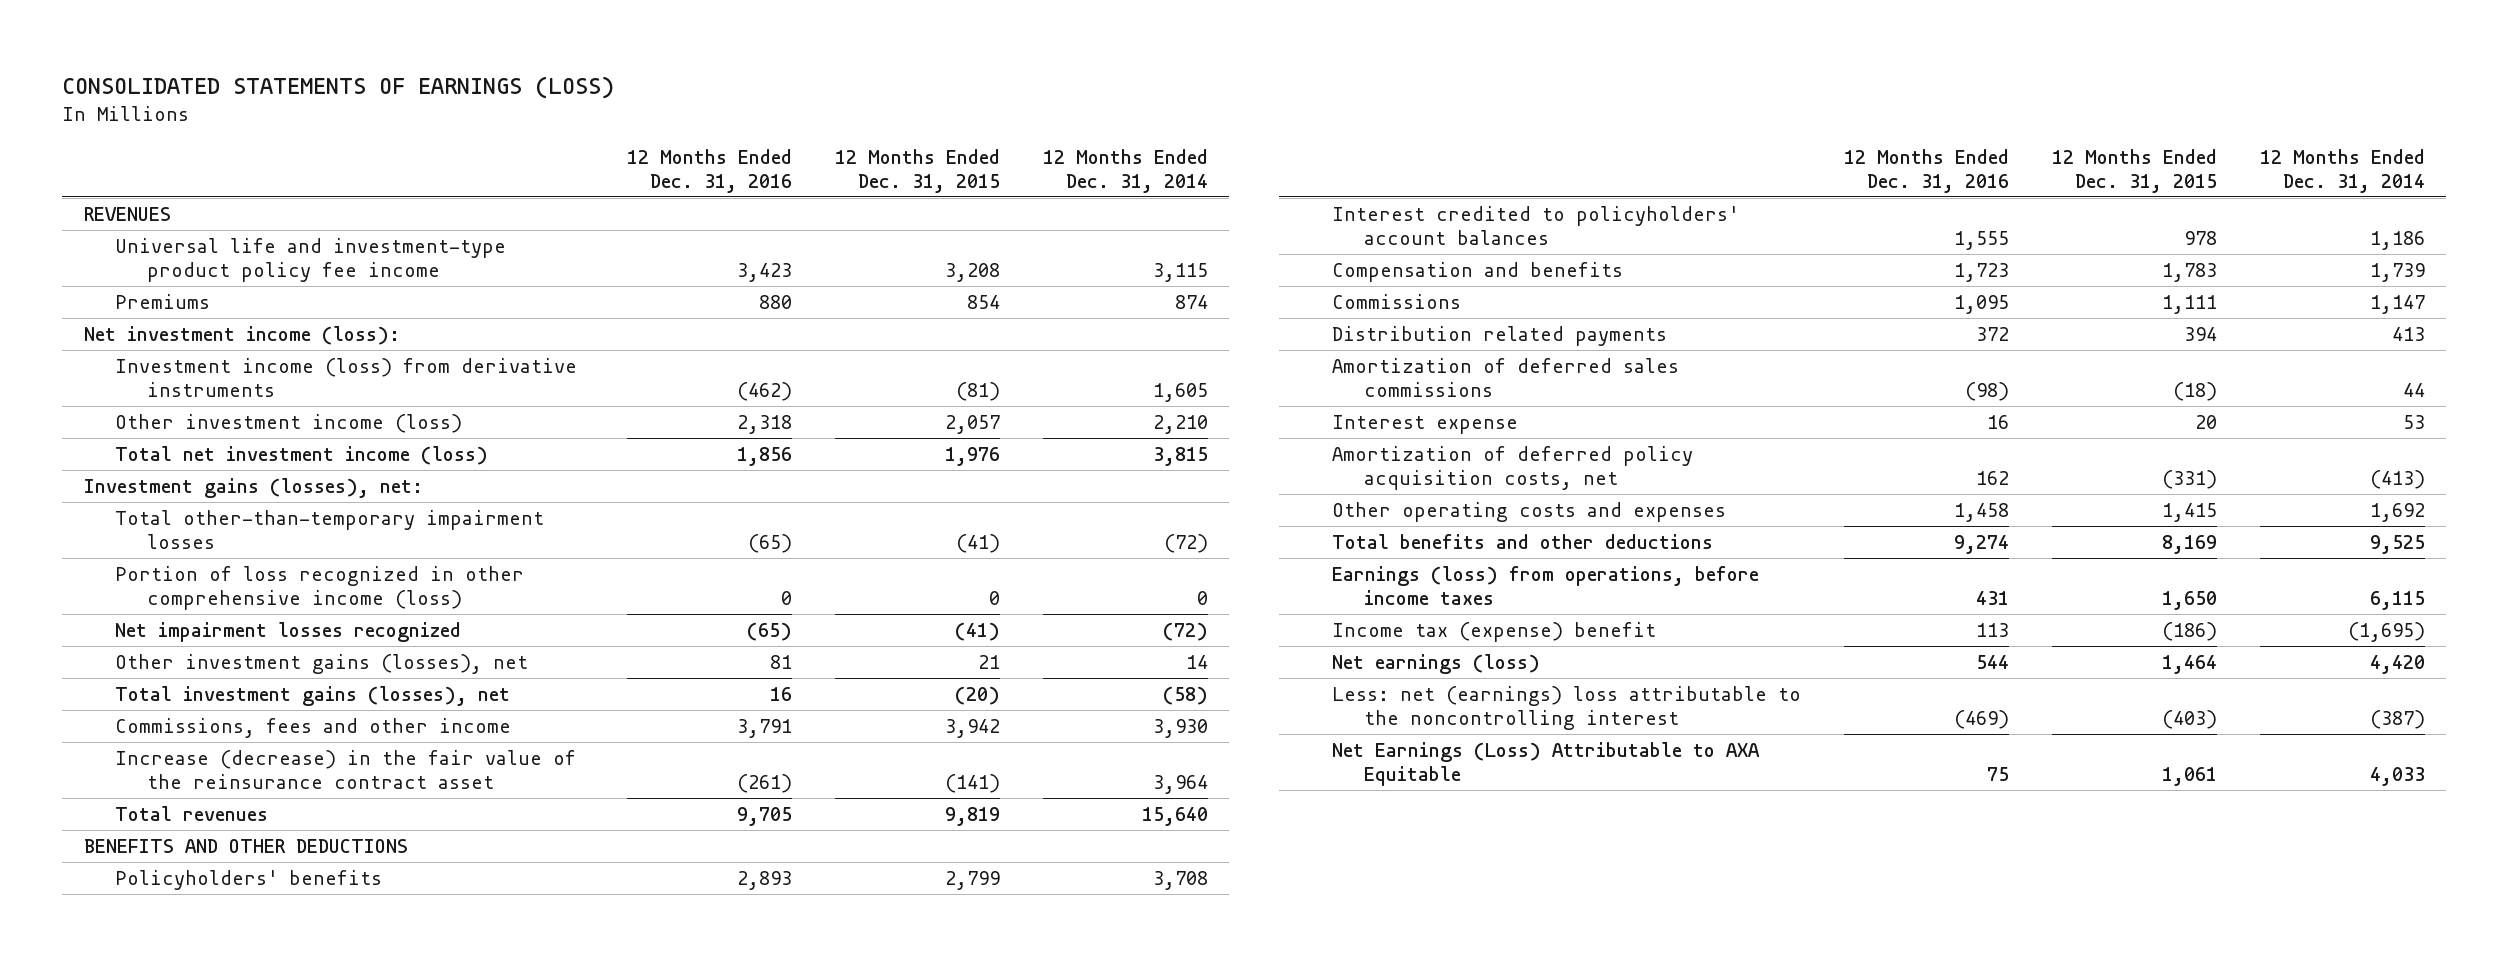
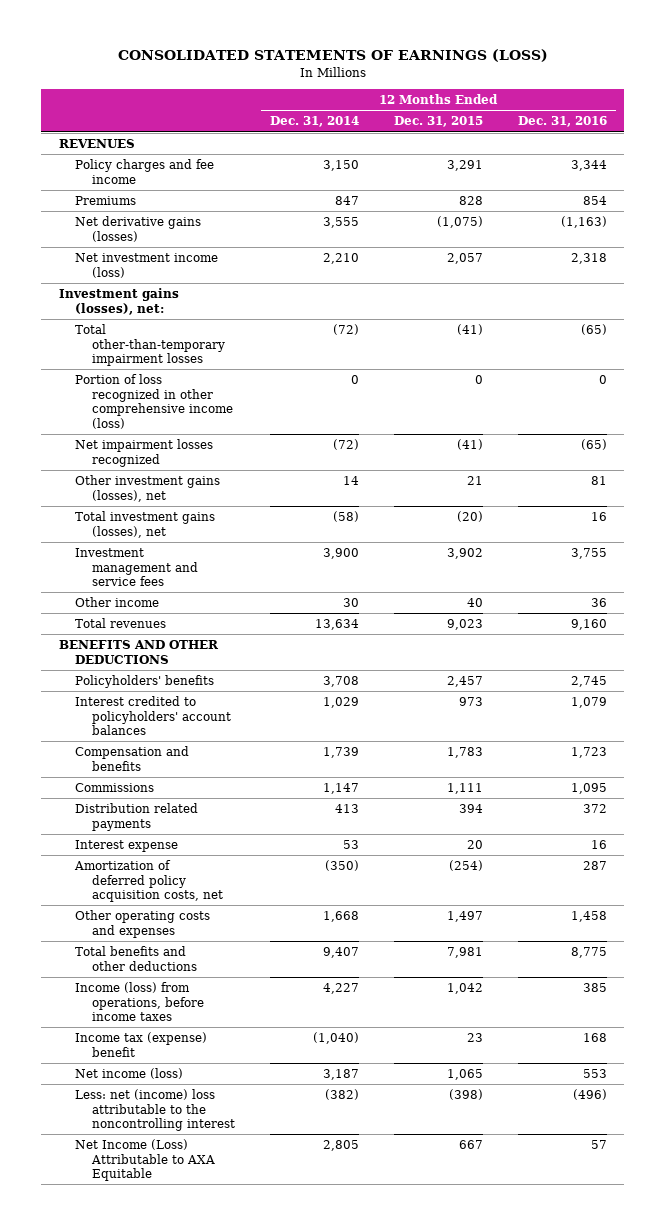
[83,325,400,345] Net investment income (loss): -> none
[115,445,489,465] Total net investment income (loss) -> none
[115,237,507,282] Universal life and investment-type product policy fee income -> [75,159,215,184] Policy charges and fee income
[737,262,793,282] 3,423 -> [570,160,607,172] 3,344
[944,262,1000,282] 3,208 -> [446,160,483,172] 3,291
[1152,262,1208,282] 3,115 -> [322,160,359,172] 3,150
[759,294,793,309] 880 -> [582,196,607,206] 854
[966,294,1000,309] 854 -> [458,196,483,206] 828
[1174,294,1208,309] 874 -> [334,196,359,206] 847
[115,357,578,397] Investment income (loss) from derivative instruments -> [75,216,202,242] Net derivative gains (losses)
[737,381,793,401] (462) -> [560,216,607,229] (1,163)
[955,381,1000,401] (81) -> [436,216,483,229] (1,075)
[1152,382,1208,402] 1,605 -> [322,217,359,229] 3,555
[115,413,463,433] Other investment income (loss) -> [75,253,219,278] Net investment income (loss)
[115,749,577,789] Increase (decrease) in the fair value of the reinsurance contract asset -> none
[115,717,512,738] Commissions, fees and other income -> [75,548,198,587] Investment management and service fees
[737,718,793,738] 3,791 -> [570,548,607,560] 3,755
[944,718,1000,738] 3,942 -> [446,548,483,560] 3,902
[1152,718,1208,738] 3,930 -> [322,548,359,560] 3,900
none -> [75,597,160,608] Other income
[737,806,793,826] 9,705 -> [570,619,607,631] 9,160
[944,806,1000,826] 9,819 -> [446,619,483,631] 9,023
[1141,806,1208,826] 15,640 -> [314,619,359,631] 13,634
[737,870,793,890] 2,893 -> [570,676,607,688] 2,745
[944,870,1000,890] 2,799 -> [446,676,483,688] 2,457
[1954,230,2010,250] 1,555 -> [570,697,607,709] 1,079
[2183,230,2217,245] 978 -> [458,697,483,707] 973
[2369,230,2425,250] 1,186 -> [322,697,359,709] 1,029
[1332,357,1680,397] Amortization of deferred sales commissions -> none
[1976,470,2010,485] 162 -> [582,861,607,871] 287
[2161,469,2217,489] (331) -> [448,860,483,872] (254)
[2369,469,2425,489] (413) -> [324,860,359,872] (350)
[2161,502,2217,522] 1,415 -> [446,911,483,923] 1,497
[2369,502,2425,522] 1,692 -> [322,911,359,923] 1,668
[1954,534,2010,554] 9,274 -> [570,947,607,959] 8,775
[2161,534,2217,554] 8,169 -> [446,947,483,959] 7,981
[2369,534,2425,554] 9,525 -> [322,947,359,959] 9,407
[1332,565,1760,605] Earnings (loss) from operations, before income taxes -> [75,982,204,1022] Income (loss) from operations, before income taxes
[1976,590,2010,605] 431 -> [582,983,607,993] 385
[2161,590,2217,610] 1,650 -> [446,983,483,995] 1,042
[2369,590,2425,610] 6,115 -> [322,983,359,995] 4,227
[1976,622,2010,637] 113 -> [582,1033,607,1043] 168
[2161,621,2217,641] (186) -> [466,1033,483,1043] 23
[2347,621,2425,642] (1,695) -> [312,1032,359,1045] (1,040)
[1332,653,1541,674] Net earnings (loss) -> [75,1068,184,1080] Net income (loss)
[1976,654,2010,669] 544 -> [582,1069,607,1079] 553
[2161,654,2217,674] 1,464 -> [446,1069,483,1081] 1,065
[2369,654,2425,674] 4,420 -> [322,1069,359,1081] 3,187
[1332,685,1802,730] Less: net (earnings) loss attributable to the noncontrolling interest -> [75,1089,235,1132] Less: net (income) loss attributable to the noncontrolling interest
[1954,709,2010,729] (469) -> [572,1089,607,1101] (496)
[2161,709,2217,729] (403) -> [448,1089,483,1101] (398)
[2369,709,2425,729] (387) -> [324,1089,359,1101] (382)
[1332,741,1761,786] Net Earnings (Loss) Attributable to AXA Equitable -> [75,1139,215,1182] Net Income (Loss) Attributable to AXA Equitable
[1987,766,2010,781] 75 -> [590,1140,607,1150] 57
[2161,766,2217,786] 1,061 -> [458,1140,483,1150] 667
[2369,766,2425,786] 4,033 -> [322,1140,359,1152] 2,805

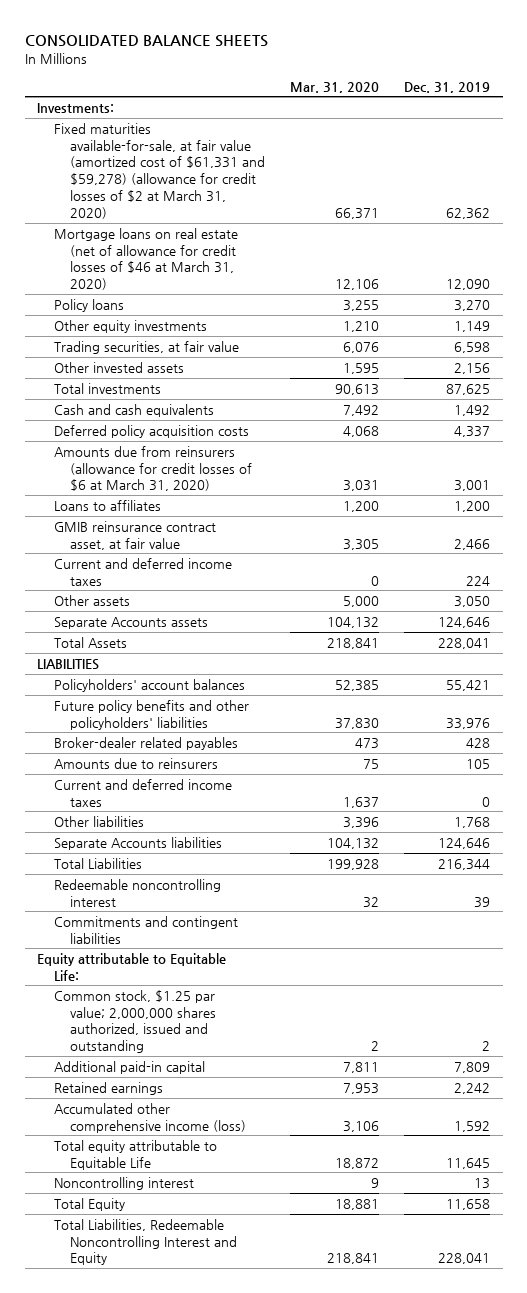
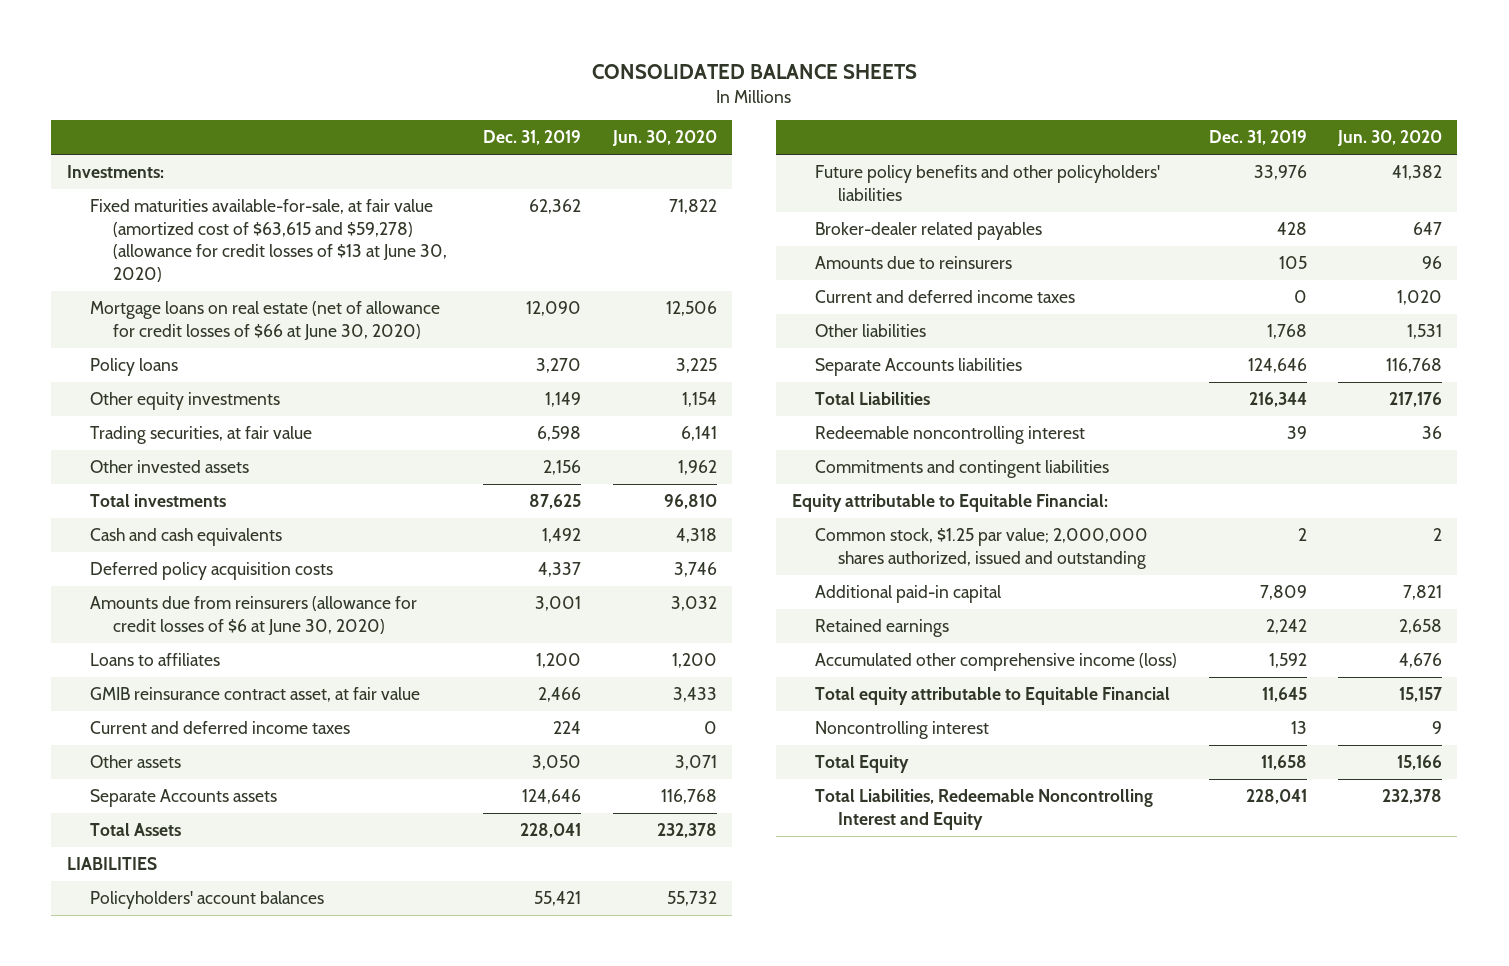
[290,81,380,93] Mar. 31, 2020 -> none
none -> [611,130,717,147] Jun. 30, 2020
[53,122,266,219] Fixed maturities available-for-sale, at fair value (amortized cost of $61,331 and $59,278) (allowance for credit losses of $2 at March 31, 2020) -> [89,199,448,282] Fixed maturities available-for-sale, at fair value (amortized cost of $63,615 and $59,278) (allowance for credit losses of $13 at June 30, 2020)
[53,227,238,291] Mortgage loans on real estate (net of allowance for credit losses of $46 at March 31, 2020) -> [89,301,440,340] Mortgage loans on real estate (net of allowance for credit losses of $66 at June 30, 2020)
[53,445,253,492] Amounts due from reinsurers (allowance for credit losses of $6 at March 31, 2020) -> [89,596,417,635] Amounts due from reinsurers (allowance for credit losses of $6 at June 30, 2020)
[37,952,227,981] Equity attributable to Equitable Life: -> [792,494,1109,513] Equity attributable to Equitable Financial:
[53,1139,217,1170] Total equity attributable to Equitable Life -> [815,687,1171,706] Total equity attributable to Equitable Financial

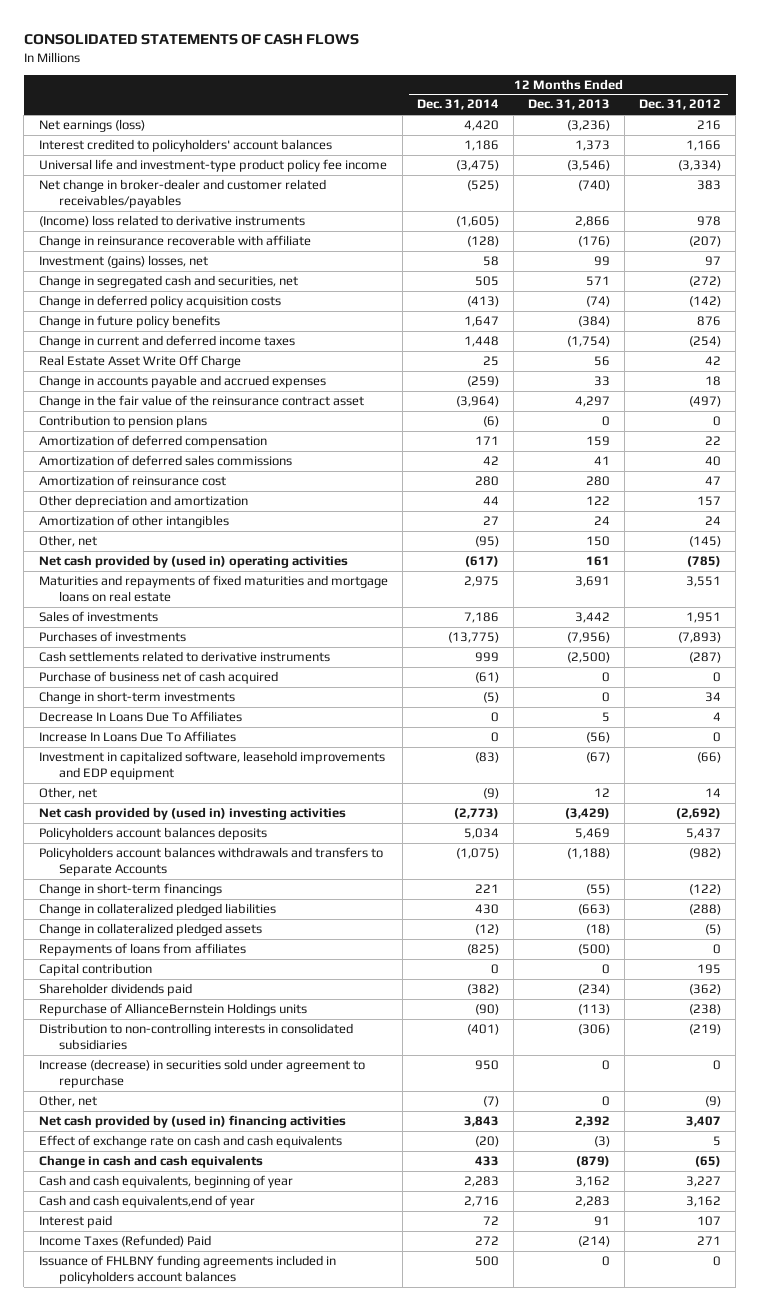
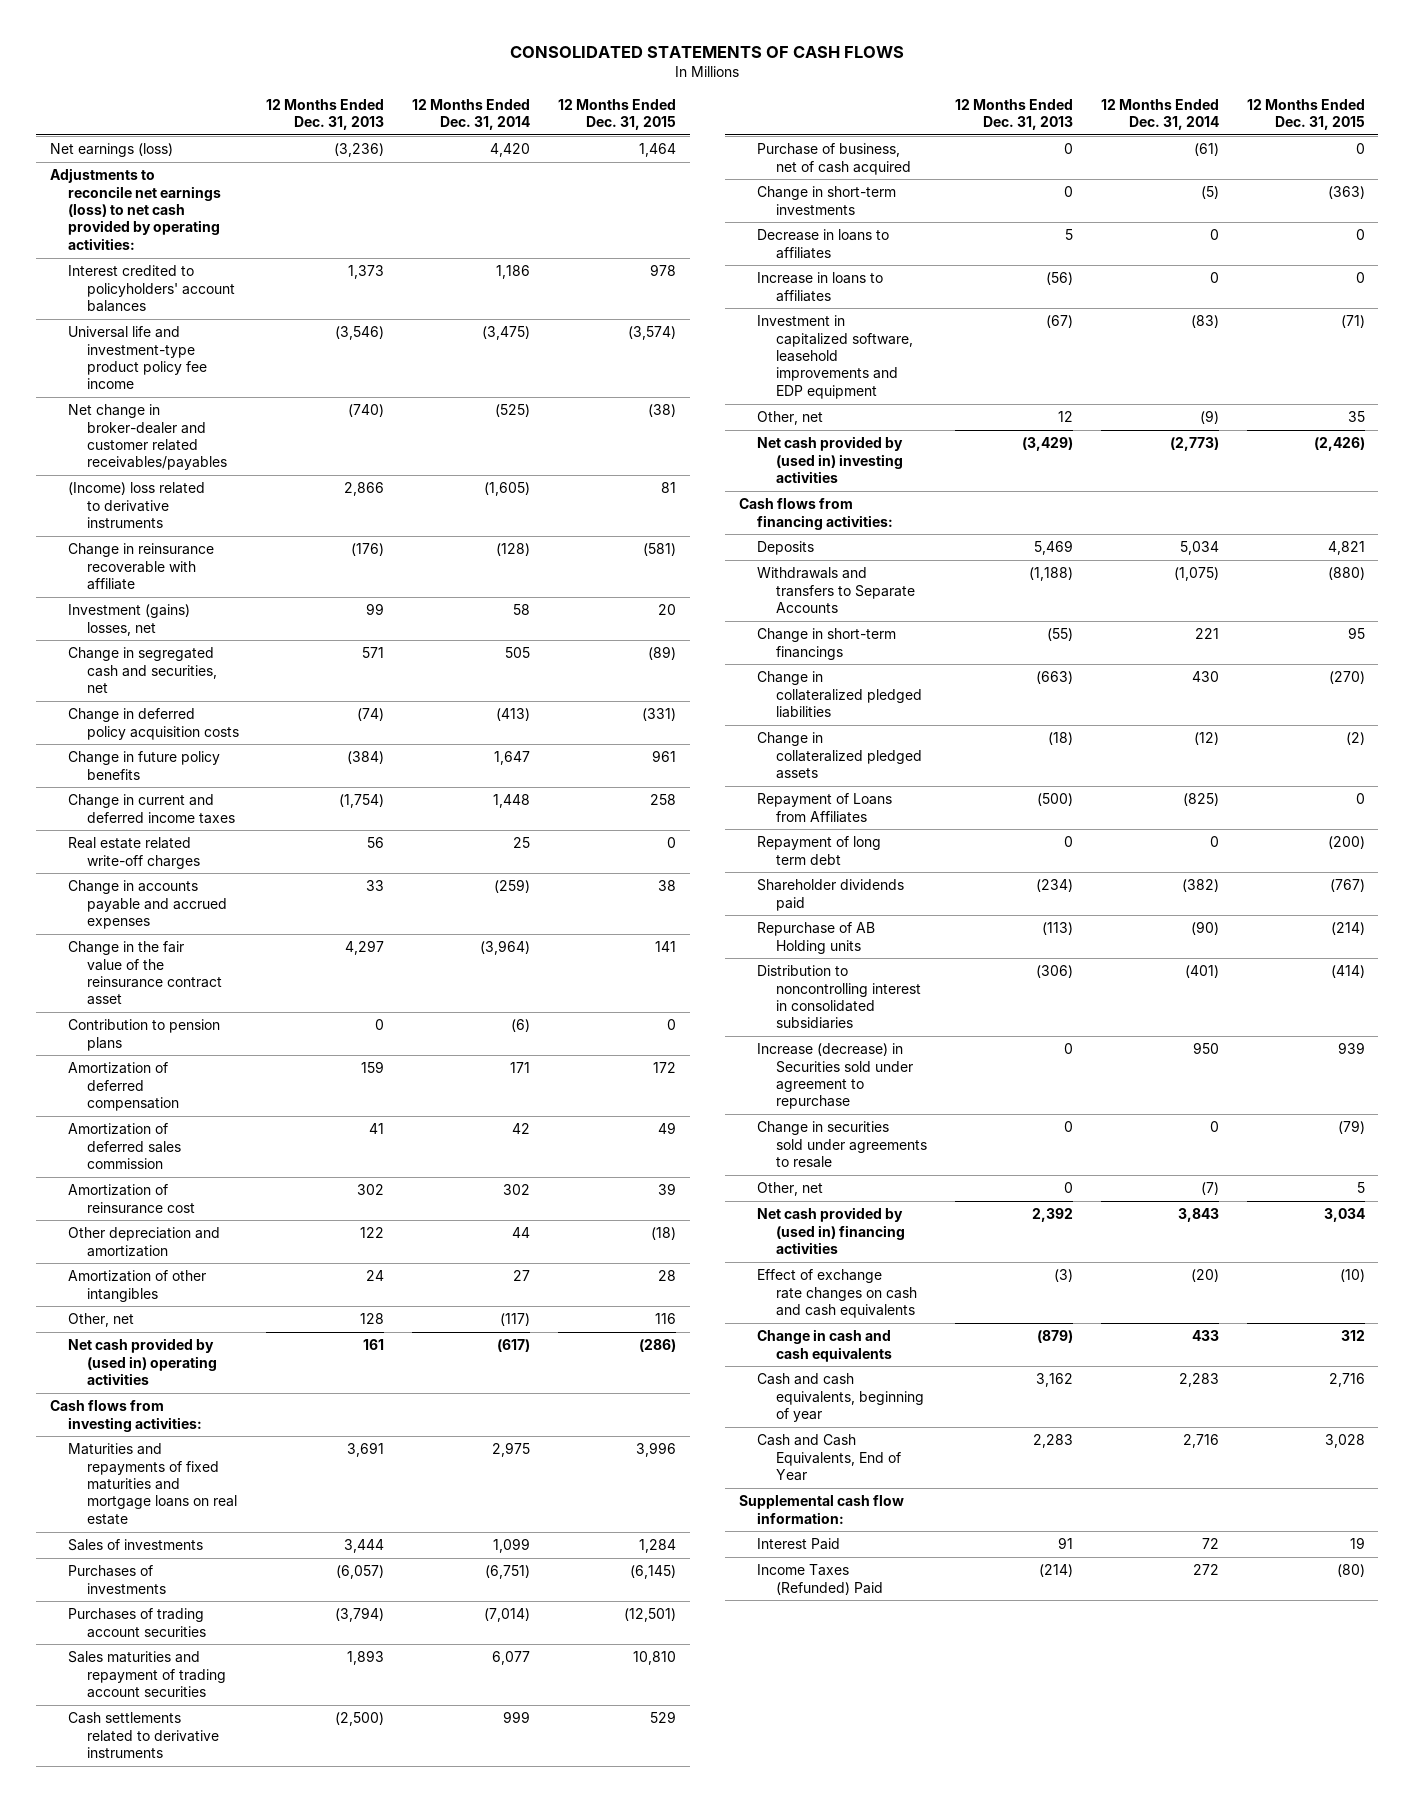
[639,99,722,111] Dec. 31, 2012 -> none
none -> [557,98,676,130] 12 Months Ended Dec. 31, 2015
none -> [49,168,222,250] Adjustments to reconcile net earnings (loss) to net cash provided by operating activities:
[38,355,241,369] Real Estate Asset Write Off Charge -> [68,837,200,869] Real estate related write-off charges
[38,455,292,467] Amortization of deferred sales commissions -> [68,1123,181,1170] Amortization of deferred sales commission
[474,476,499,487] 280 -> [503,1184,531,1196] 302
[585,476,610,487] 280 -> [357,1184,385,1196] 302
[474,536,499,548] (95) -> [500,1313,531,1327] (117)
[585,536,610,547] 150 -> [360,1313,385,1325] 128
none -> [49,1400,203,1432] Cash flows from investing activities:
[463,612,499,624] 7,186 -> [493,1538,531,1554] 1,099
[574,612,610,624] 3,442 -> [344,1539,385,1554] 3,444
[447,632,499,644] (13,775) -> [485,1565,531,1580] (6,751)
[566,632,610,644] (7,956) -> [336,1565,385,1580] (6,057)
none -> [68,1608,206,1638] Purchases of trading account securities
none -> [68,1651,226,1699] Sales maturities and repayment of trading account securities
[38,671,278,685] Purchase of business net of cash acquired -> [757,143,911,175] Purchase of business, net of cash acquired
[38,711,242,723] Decrease In Loans Due To Affiliates -> [757,229,890,259] Decrease in loans to affiliates
[38,731,236,743] Increase In Loans Due To Affiliates -> [757,272,884,302] Increase in loans to affiliates
none -> [738,498,894,530] Cash flows from financing activities:
[38,827,267,841] Policyholders account balances deposits -> [757,541,815,556] Deposits
[38,847,383,877] Policyholders account balances withdrawals and transfers to Separate Accounts -> [757,567,915,614] Withdrawals and transfers to Separate Accounts
[38,963,152,977] Capital contribution -> none
[38,943,246,957] Repayments of loans from affiliates -> [757,793,893,823] Repayment of Loans from Affiliates
none -> [757,836,882,865] Repayment of long term debt
[38,1003,307,1017] Repurchase of AllianceBernstein Holdings units -> [757,922,876,954] Repurchase of AB Holding units
[38,1023,353,1051] Distribution to non-controlling interests in consolidated subsidiaries -> [757,965,921,1030] Distribution to noncontrolling interest in consolidated subsidiaries
[38,1059,365,1089] Increase (decrease) in securities sold under agreement to repurchase -> [757,1043,913,1110] Increase (decrease) in Securities sold under agreement to repurchase
none -> [757,1121,927,1169] Change in securities sold under agreements to resale
[38,1135,342,1149] Effect of exchange rate on cash and cash equivalents -> [757,1269,917,1319] Effect of exchange rate changes on cash and cash equivalents
[38,1195,255,1209] Cash and cash equivalents,end of year -> [757,1434,901,1482] Cash and Cash Equivalents, End of Year
none -> [738,1495,904,1524] Supplemental cash flow information:
[38,1215,112,1229] Interest paid -> [757,1538,841,1551] Interest Paid
[38,1255,336,1285] Issuance of FHLBNY funding agreements included in policyholders account balances -> none

